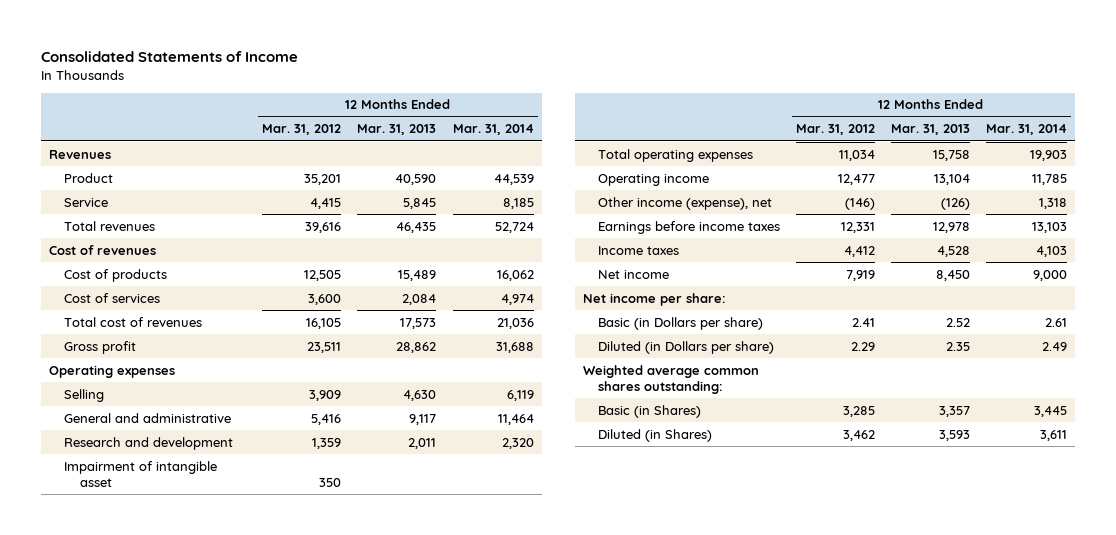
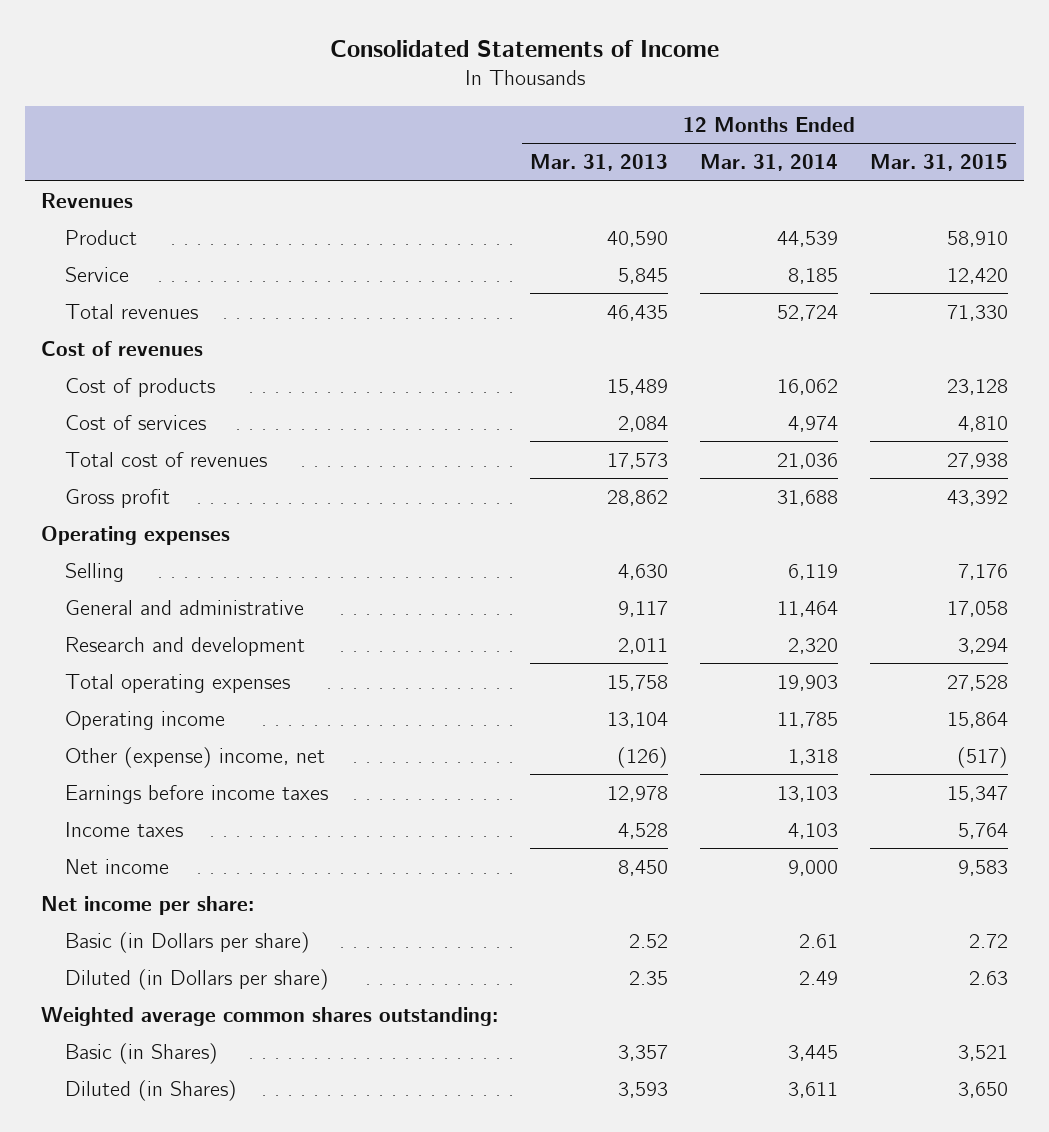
[262,124,342,136] Mar. 31, 2012 -> none
none -> [870,154,1009,172] Mar. 31, 2015
[64,460,218,487] Impairment of intangible asset -> none
[597,196,772,210] Other income (expense), net -> [65,746,326,768] Other (expense) income, net

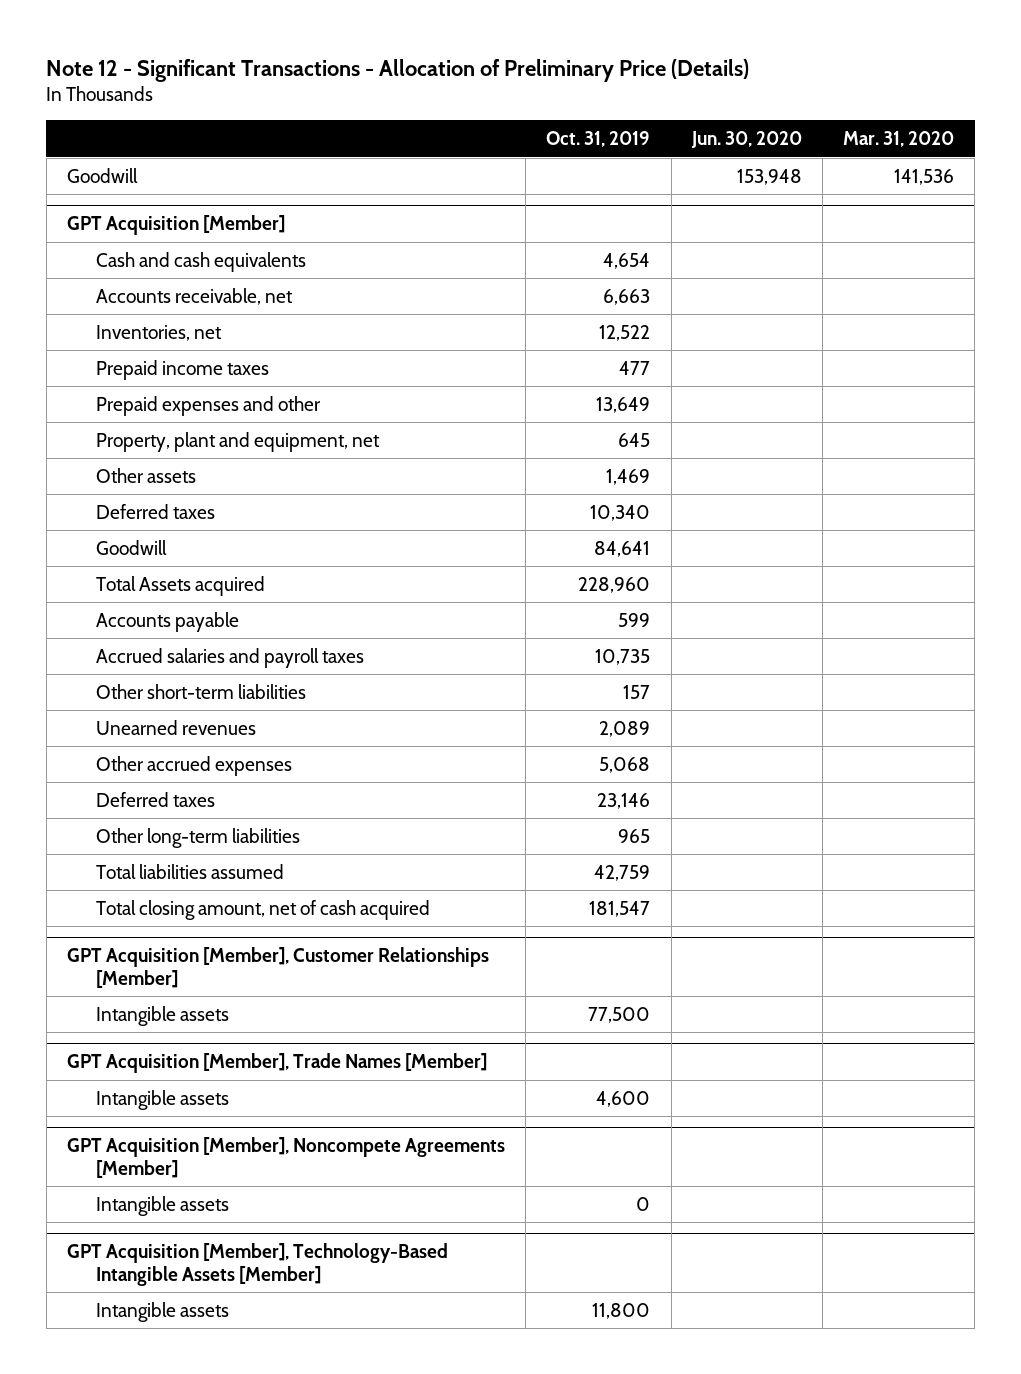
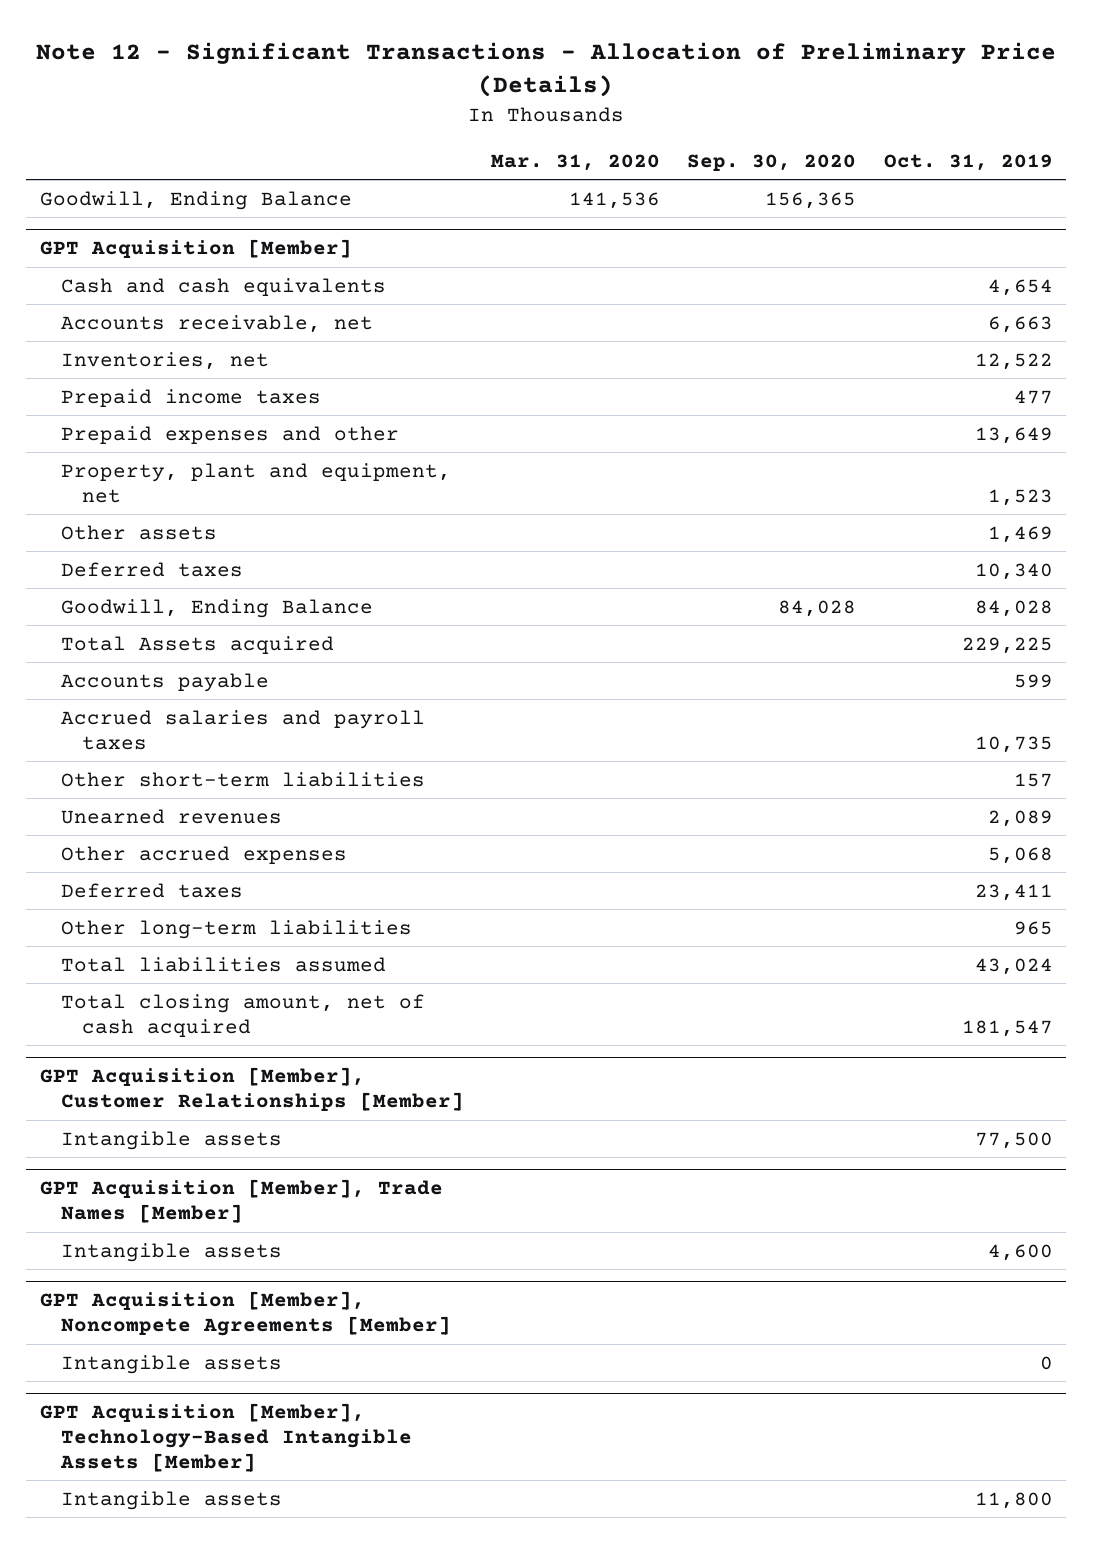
[690,131,802,149] Jun. 30, 2020 -> none
none -> [687,153,857,171] Sep. 30, 2020
[66,167,138,183] Goodwill -> [40,190,353,210] Goodwill, Ending Balance
[618,432,651,447] 645 -> [987,488,1053,506] 1,523
[95,539,167,555] Goodwill -> [61,598,374,618] Goodwill, Ending Balance
[594,540,651,557] 84,641 -> [974,599,1053,617] 84,028
[578,576,651,593] 228,960 -> [961,636,1053,654] 229,225
[597,792,651,809] 23,146 -> [974,883,1053,901] 23,411
[594,864,651,881] 42,759 -> [974,957,1053,975] 43,024

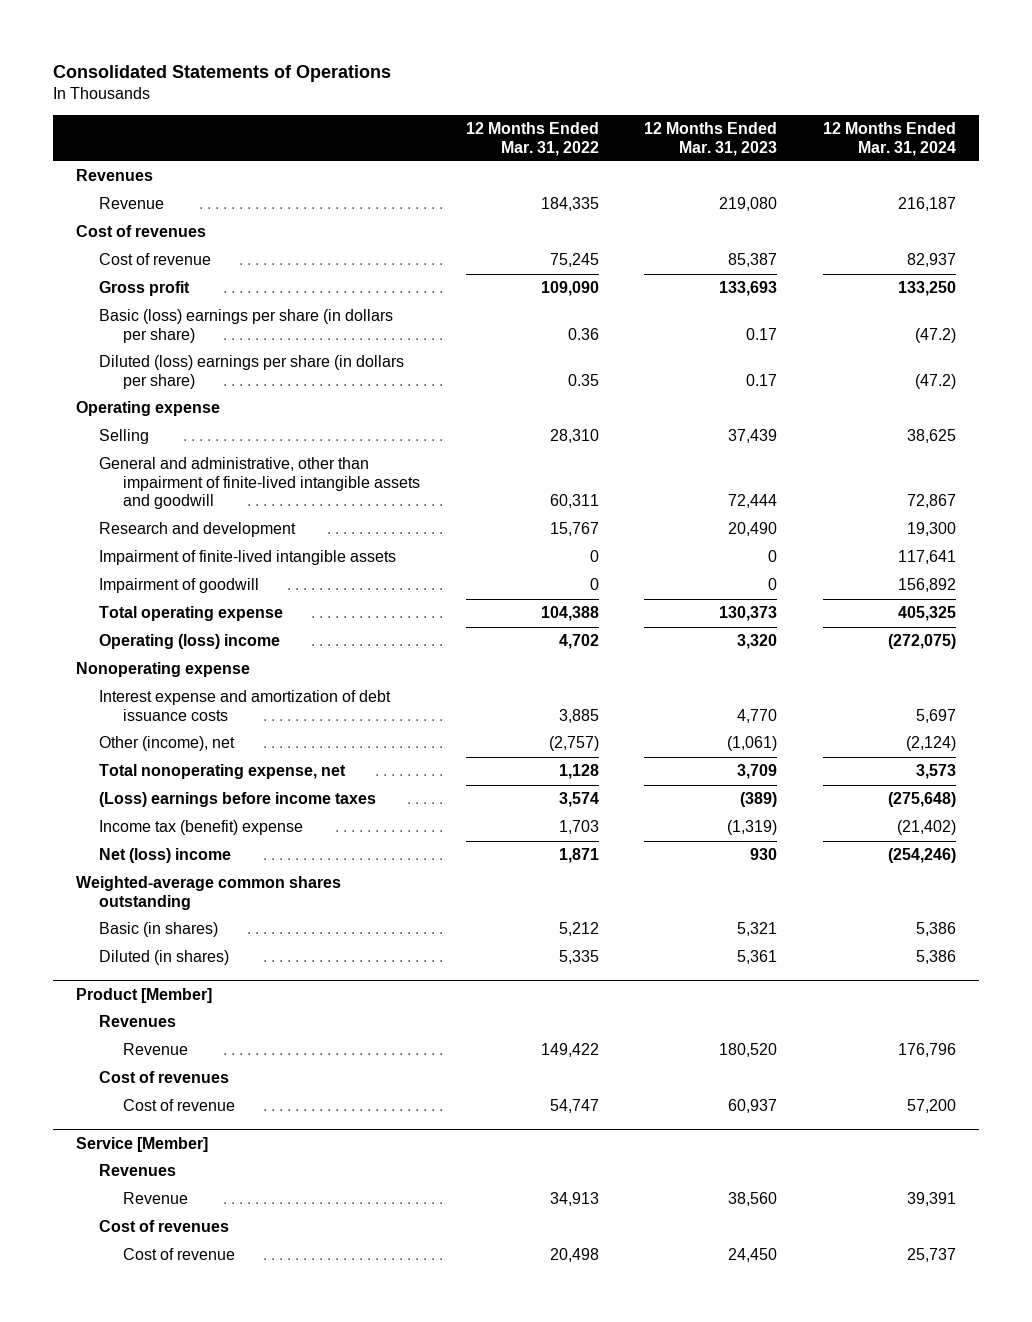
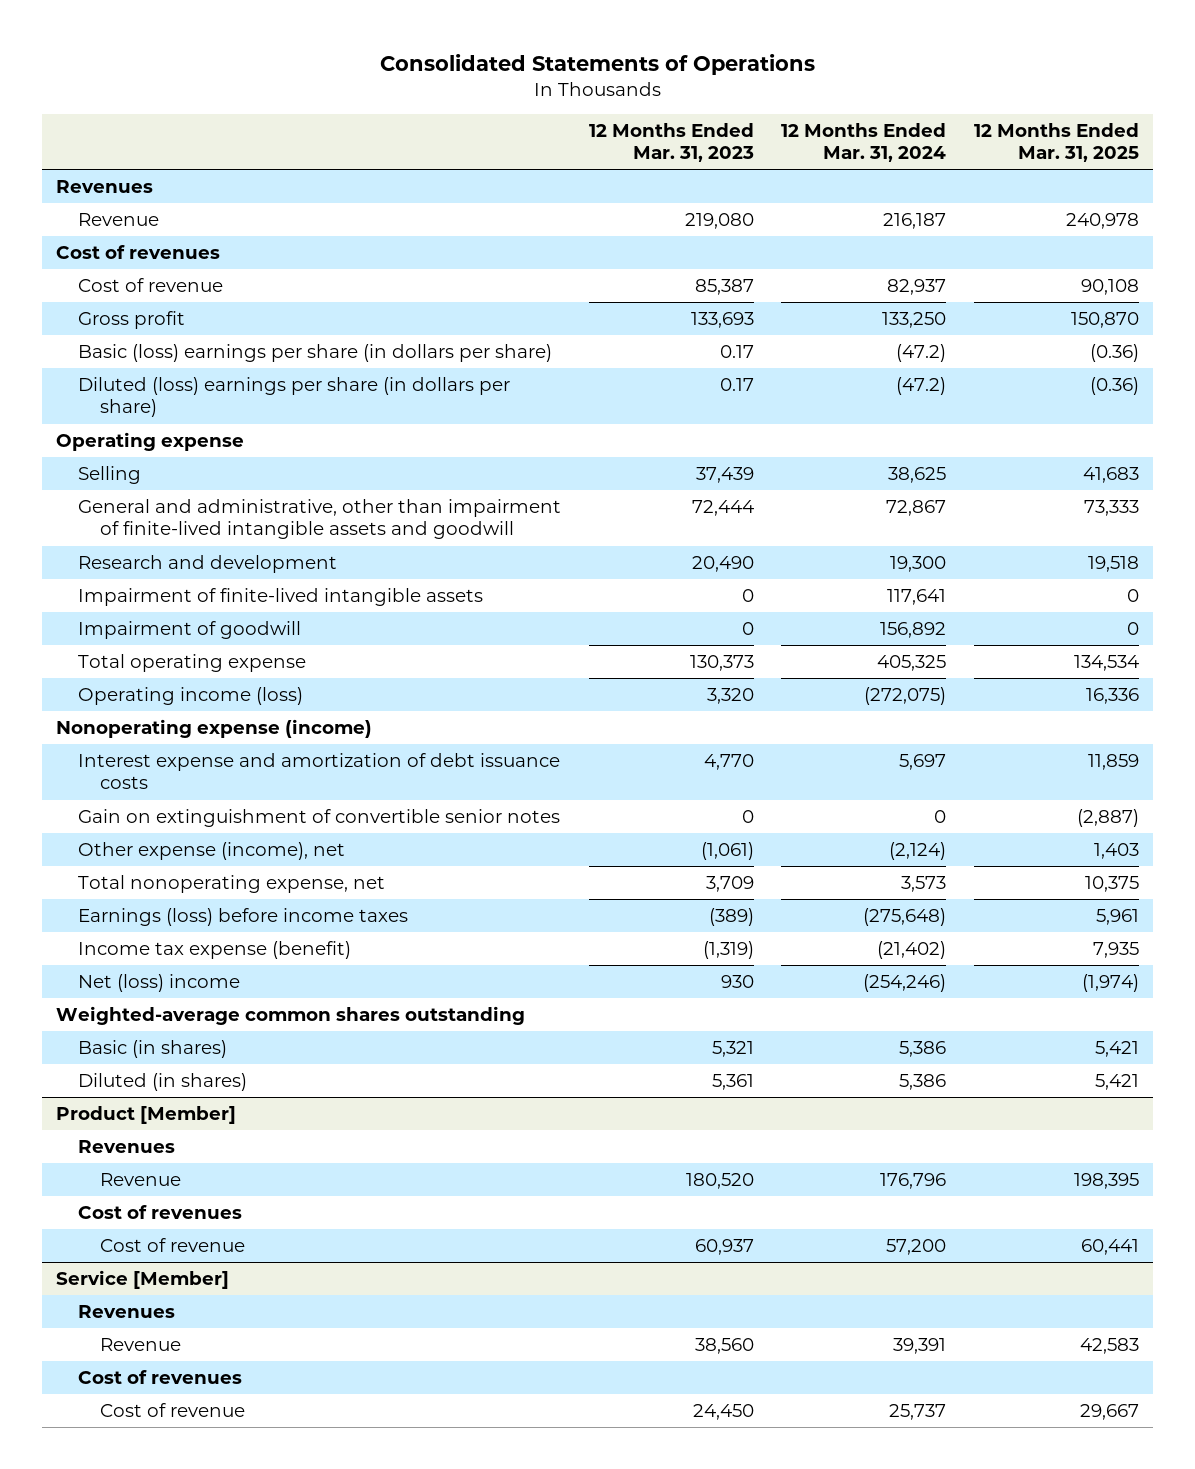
[465,122,599,156] 12 Months Ended Mar. 31, 2022 -> none
none -> [973,122,1139,163] 12 Months Ended Mar. 31, 2025
[99,634,281,650] Operating (loss) income -> [78,686,304,705] Operating income (loss)
[75,662,250,678] Nonoperating expense -> [56,718,373,738] Nonoperating expense (income)
none -> [78,808,561,827] Gain on extinguishment of convertible senior notes
[99,736,236,752] Other (income), net -> [78,841,346,860] Other expense (income), net
[99,792,377,808] (Loss) earnings before income taxes -> [78,907,409,926] Earnings (loss) before income taxes
[99,820,304,836] Income tax (benefit) expense -> [78,940,352,959] Income tax expense (benefit)

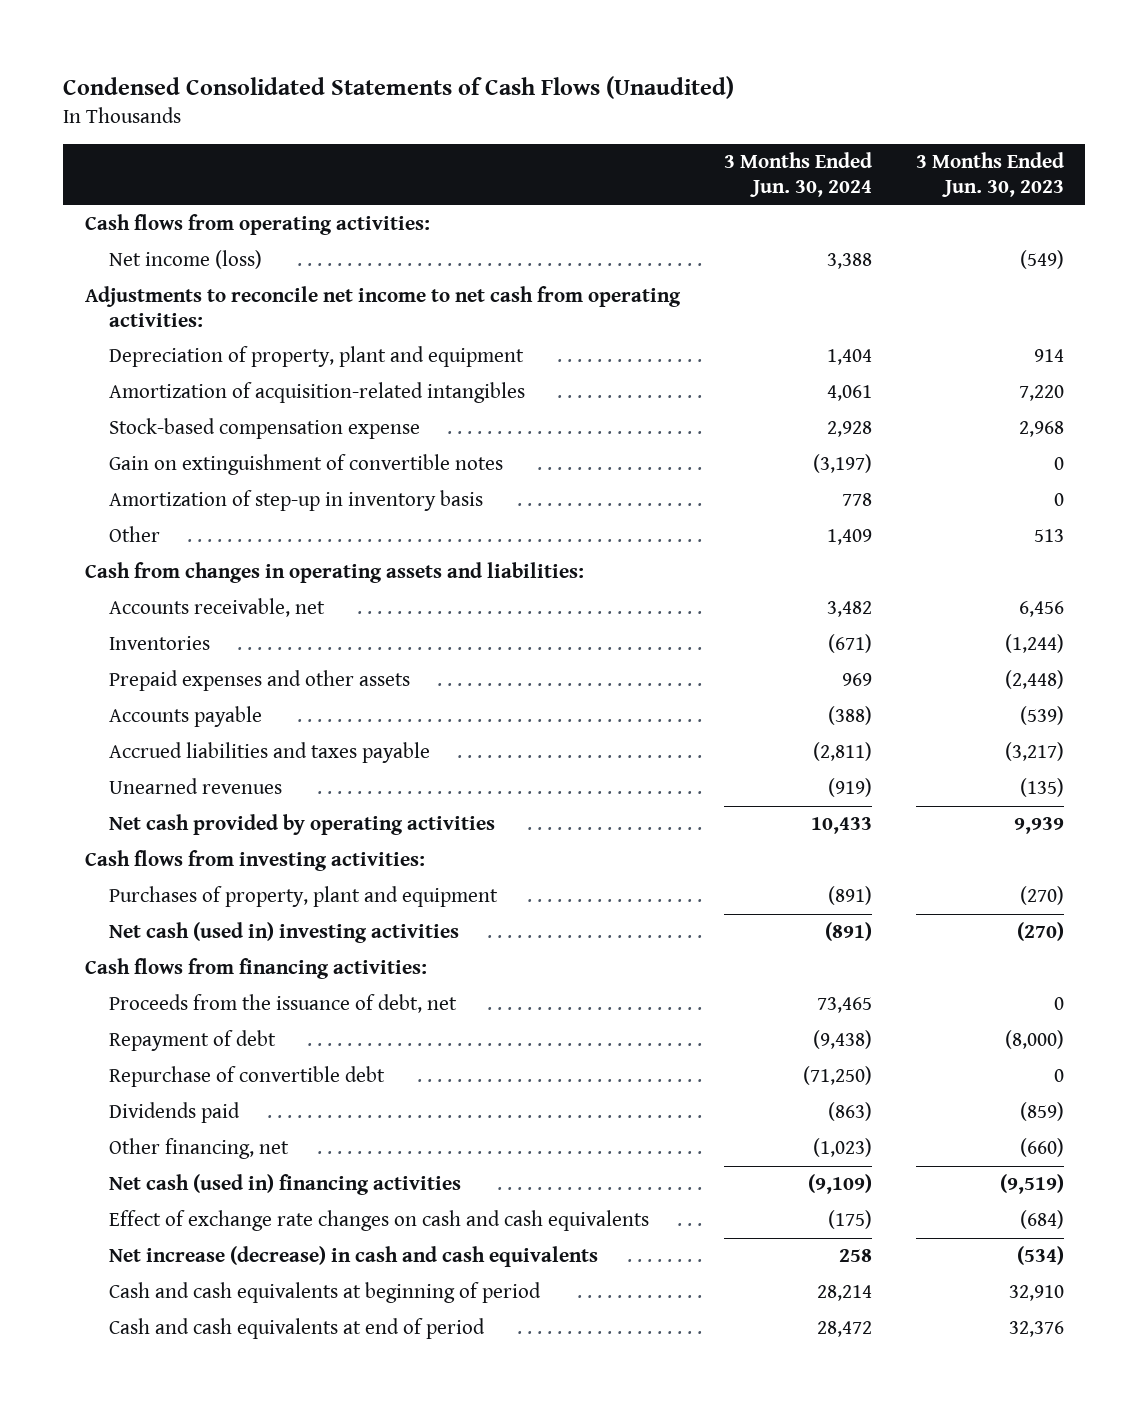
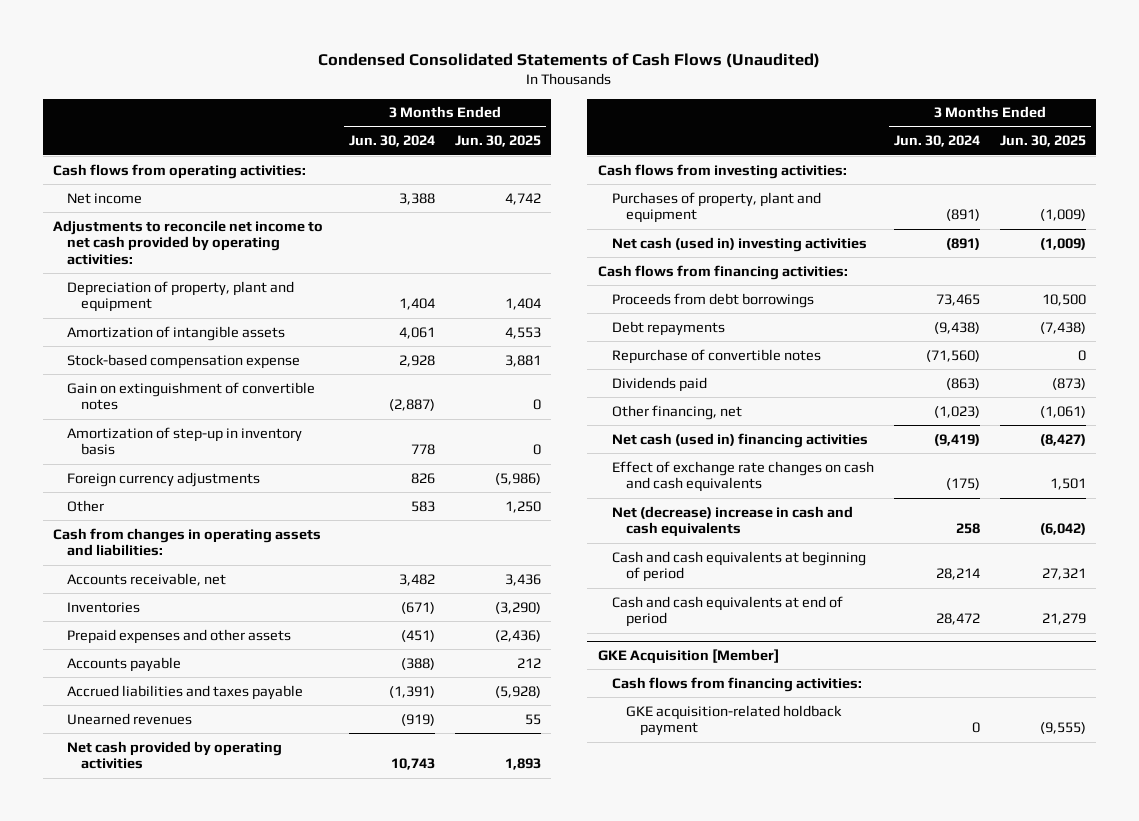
[915,152,1064,198] 3 Months Ended Jun. 30, 2023 -> none
none -> [455,135,542,148] Jun. 30, 2025
[108,250,262,270] Net income (loss) -> [67,192,143,204] Net income
[84,286,681,328] Adjustments to reconcile net income to net cash from operating activities: -> [52,219,323,266] Adjustments to reconcile net income to net cash provided by operating activities:
[108,382,525,404] Amortization of acquisition-related intangibles -> [67,325,286,341] Amortization of intangible assets
[812,454,872,474] (3,197) -> [389,399,436,412] (2,887)
none -> [67,471,261,487] Foreign currency adjustments
[826,529,872,546] 1,409 -> [411,500,436,512] 583
[841,673,872,687] 969 -> [401,629,436,642] (451)
[812,742,872,762] (2,811) -> [389,685,436,698] (1,391)
[810,817,872,835] 10,433 -> [391,758,436,771] 10,743
[108,994,457,1014] Proceeds from the issuance of debt, net -> [611,292,814,308] Proceeds from debt borrowings
[108,1030,276,1052] Repayment of debt -> [611,320,725,336] Debt repayments
[108,1066,385,1088] Repurchase of convertible debt -> [611,348,821,364] Repurchase of convertible notes
[802,1066,872,1086] (71,250) -> [925,349,980,362] (71,560)
[807,1174,872,1195] (9,109) -> [933,433,980,446] (9,419)
[108,1246,598,1268] Net increase (decrease) in cash and cash equivalents -> [611,505,853,538] Net (decrease) increase in cash and cash equivalents
none -> [597,649,779,665] GKE Acquisition [Member]
none -> [611,676,862,692] Cash flows from financing activities:
none -> [626,704,843,737] GKE acquisition-related holdback payment

